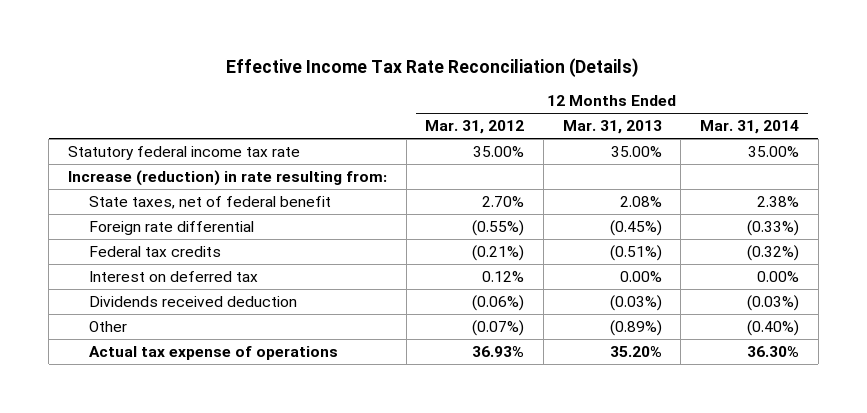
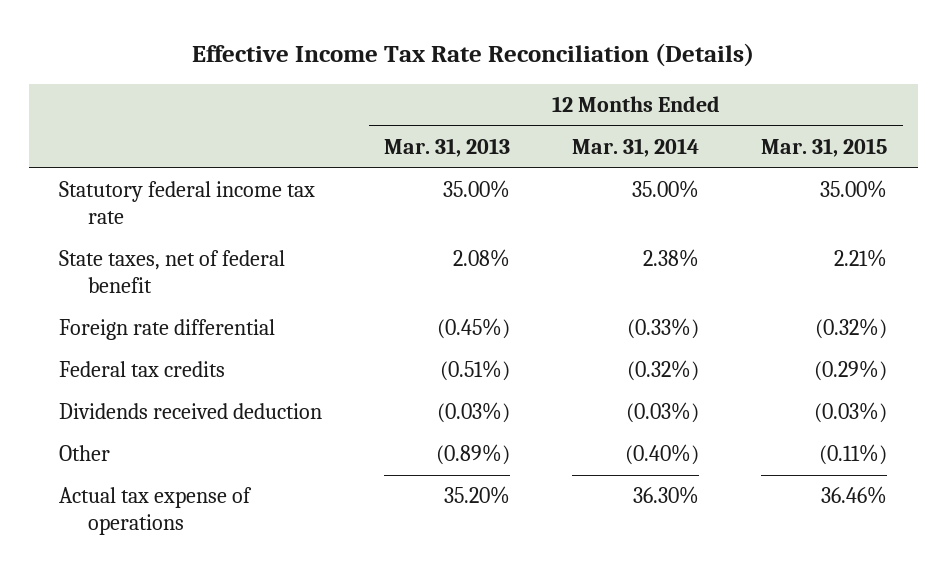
[425,120,525,135] Mar. 31, 2012 -> none
none -> [761,138,888,158] Mar. 31, 2015
[68,170,388,187] Increase (reduction) in rate resulting from: -> none
[89,271,259,283] Interest on deferred tax -> none

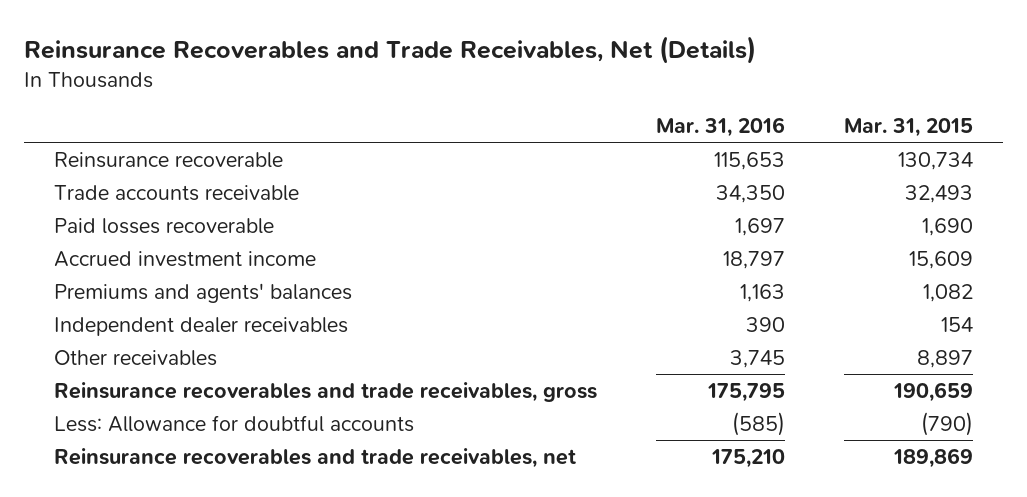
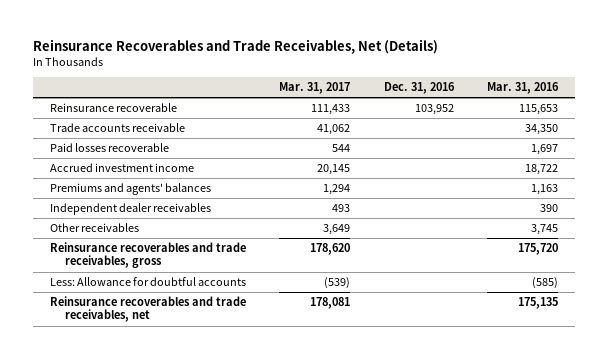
[844,117,974,137] Mar. 31, 2015 -> none
none -> [279,81,351,94] Mar. 31, 2017
none -> [383,81,455,94] Dec. 31, 2016
[722,251,785,270] 18,797 -> [525,164,559,176] 18,722
[706,383,785,403] 175,795 -> [518,243,559,256] 175,720
[710,449,785,469] 175,210 -> [518,297,559,310] 175,135

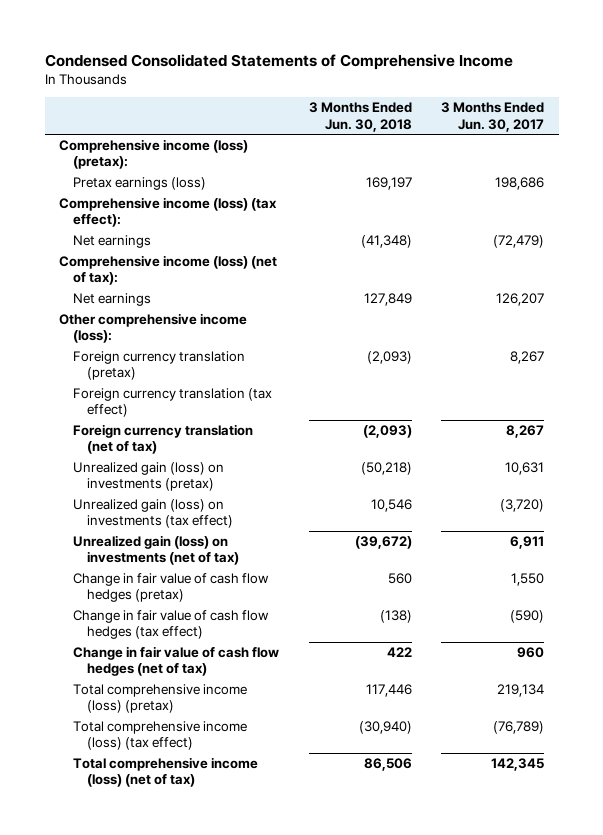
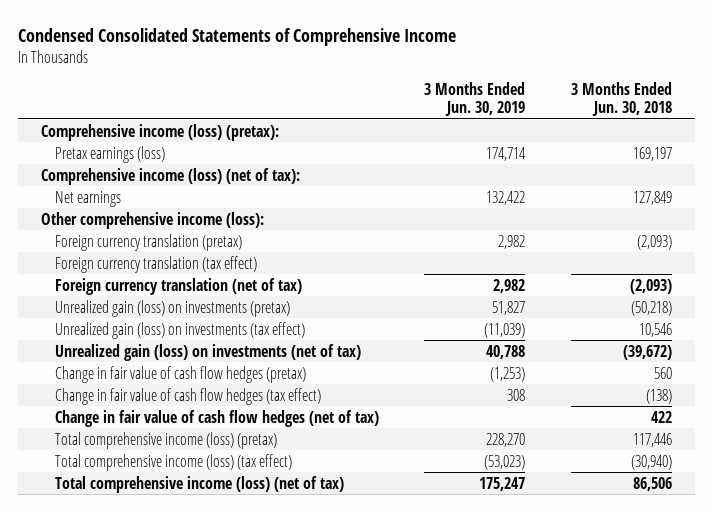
[440,102,544,132] 3 Months Ended Jun. 30, 2017 -> none
none -> [424,81,526,117] 3 Months Ended Jun. 30, 2019
[59,197,278,228] Comprehensive income (loss) (tax effect): -> none
[73,235,152,249] Net earnings -> none

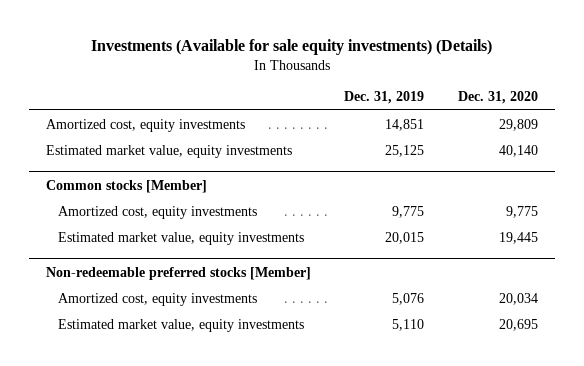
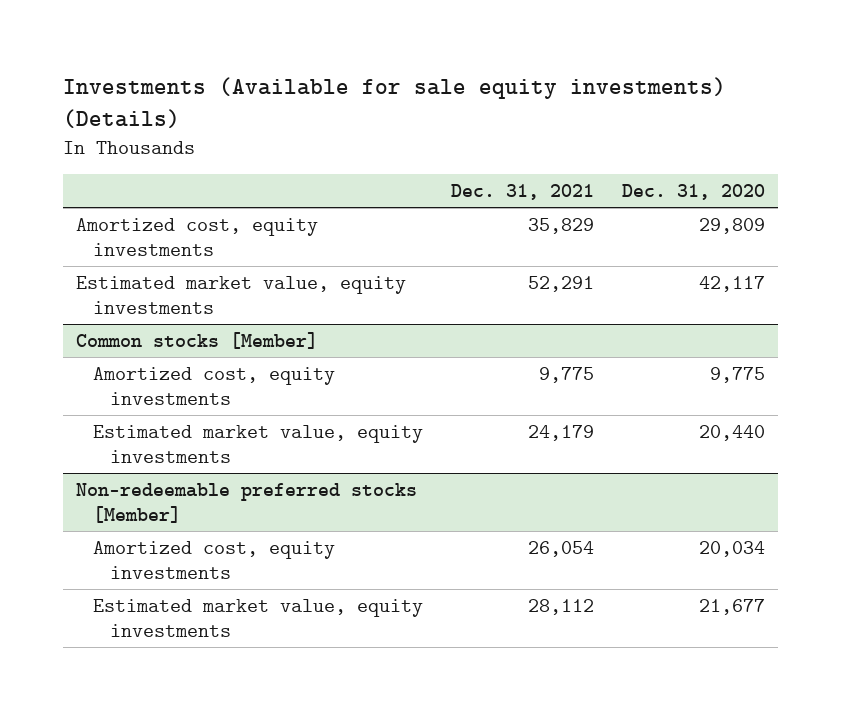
[344,91,425,105] Dec. 31, 2019 -> none
none -> [451,183,595,200] Dec. 31, 2021
[498,144,538,157] 40,140 -> [698,275,765,292] 42,117
[498,231,538,244] 19,445 -> [698,424,765,441] 20,440
[498,318,538,331] 20,695 -> [698,598,765,615] 21,677

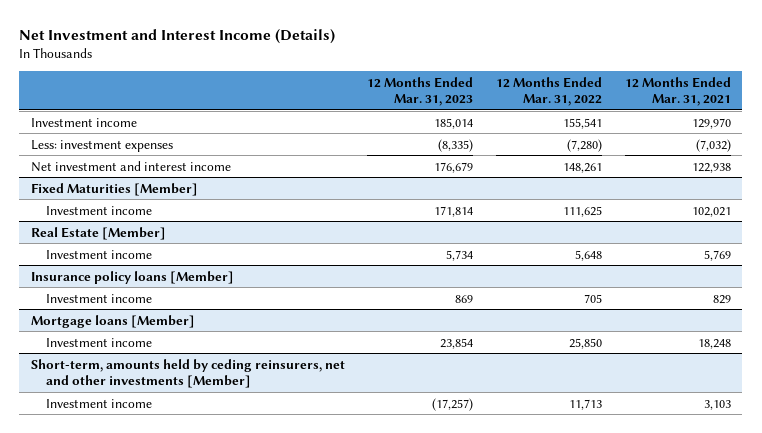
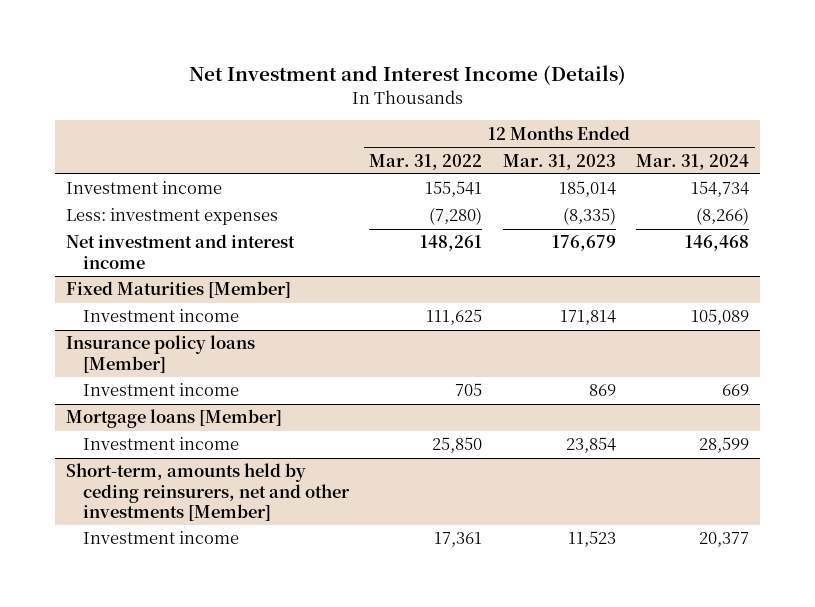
[624,76,731,106] 12 Months Ended Mar. 31, 2021 -> none
none -> [636,153,750,170] Mar. 31, 2024
[30,226,166,240] Real Estate [Member] -> none
[46,249,153,259] Investment income -> none
[432,397,474,411] (17,257) -> [567,531,616,548] 11,523
[569,398,603,410] 11,713 -> [434,532,483,548] 17,361

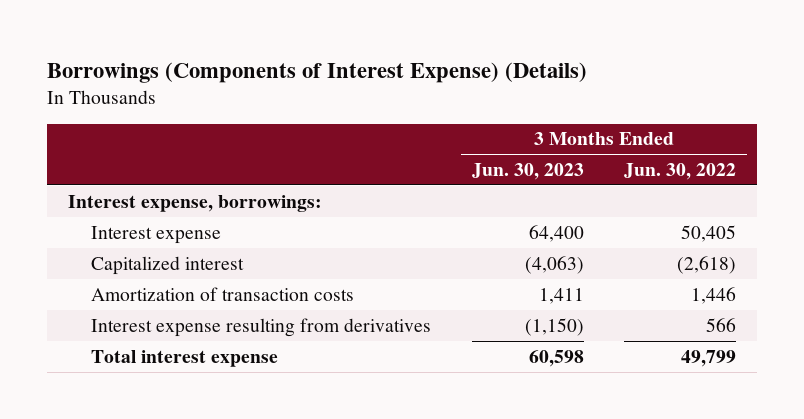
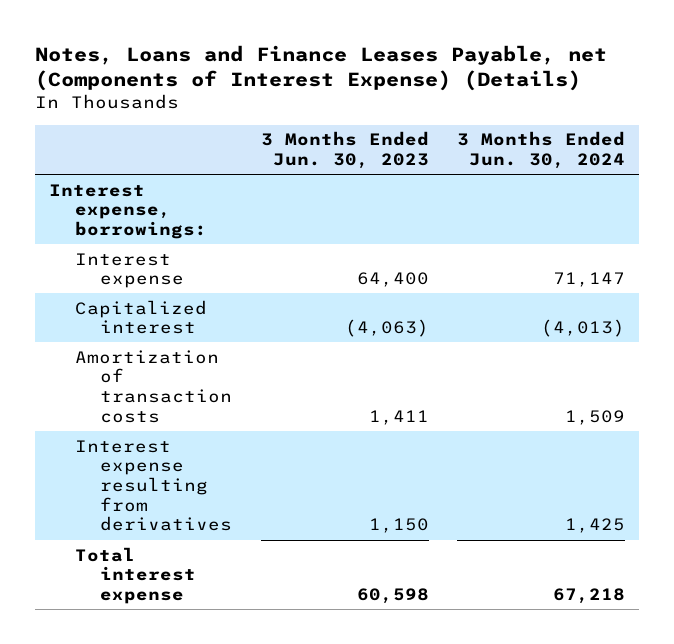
[47,61,588,83] Borrowings (Components of Interest Expense) (Details) -> [35,44,608,92] Notes, Loans and Finance Leases Payable, net (Components of Interest Expense) (Details)
[624,162,737,180] Jun. 30, 2022 -> none
none -> [457,131,626,170] 3 Months Ended Jun. 30, 2024
[524,317,584,336] (1,150) -> [368,518,429,534] 1,150

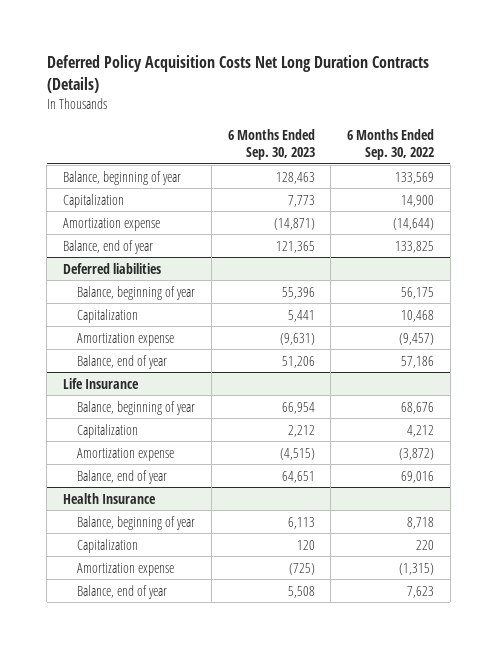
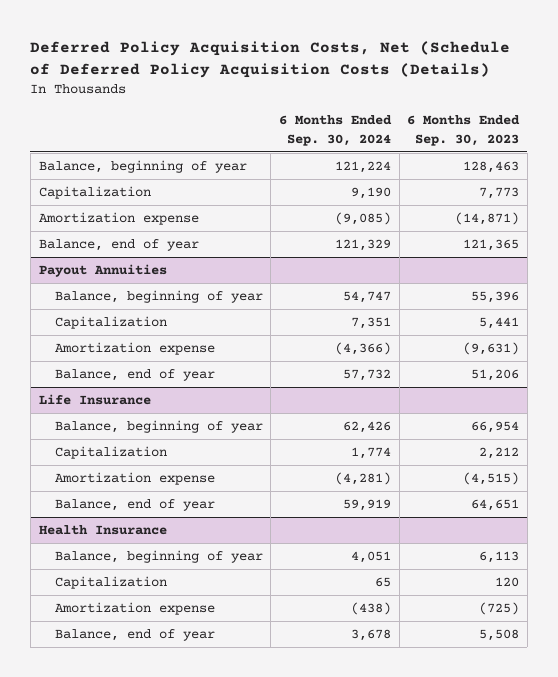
[46,55,429,94] Deferred Policy Acquisition Costs Net Long Duration Contracts (Details) -> [30,41,511,79] Deferred Policy Acquisition Costs, Net (Schedule of Deferred Policy Acquisition Costs (Details)
[347,128,435,161] 6 Months Ended Sep. 30, 2022 -> none
none -> [278,115,392,146] 6 Months Ended Sep. 30, 2024
[62,262,161,274] Deferred liabilities -> [38,263,167,277] Payout Annuities

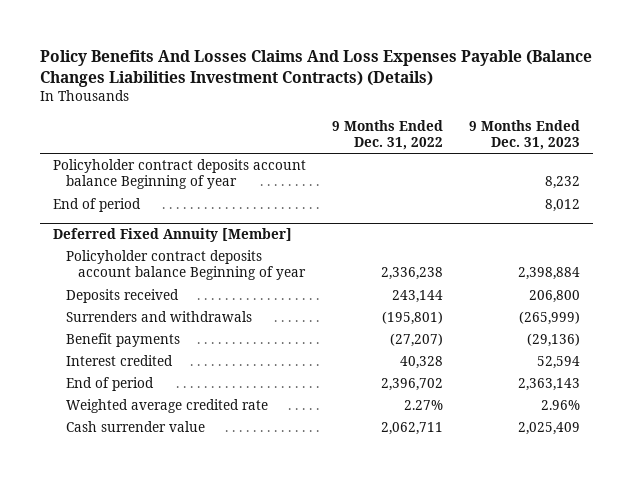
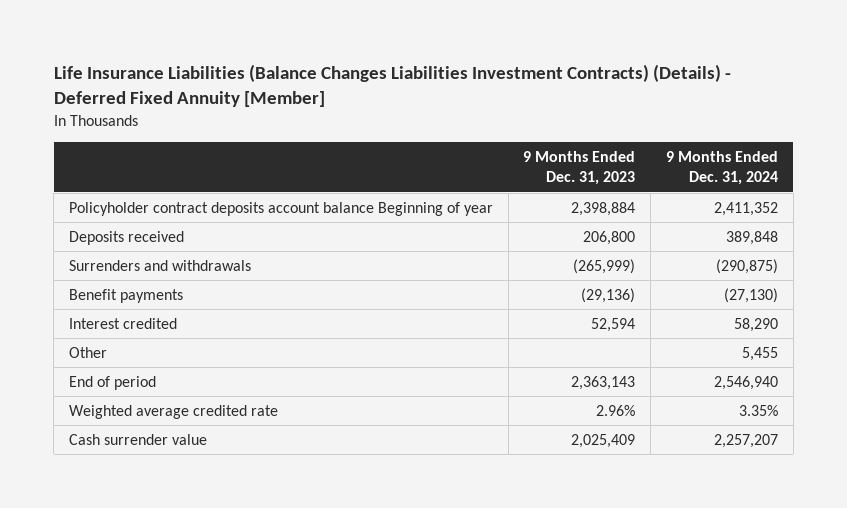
[40,49,593,87] Policy Benefits And Losses Claims And Loss Expenses Payable (Balance Changes Liabilities Investment Contracts) (Details) -> [53,63,731,107] Life Insurance Liabilities (Balance Changes Liabilities Investment Contracts) (Details) - Deferred Fixed Annuity [Member]
[331,119,443,151] 9 Months Ended Dec. 31, 2022 -> none
none -> [665,150,778,186] 9 Months Ended Dec. 31, 2024
[53,159,307,190] Policyholder contract deposits account balance Beginning of year -> none
[53,198,142,213] End of period -> none
[53,228,293,243] Deferred Fixed Annuity [Member] -> none
none -> [68,346,107,358] Other

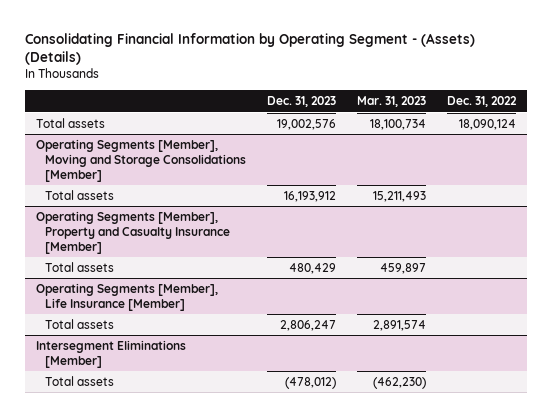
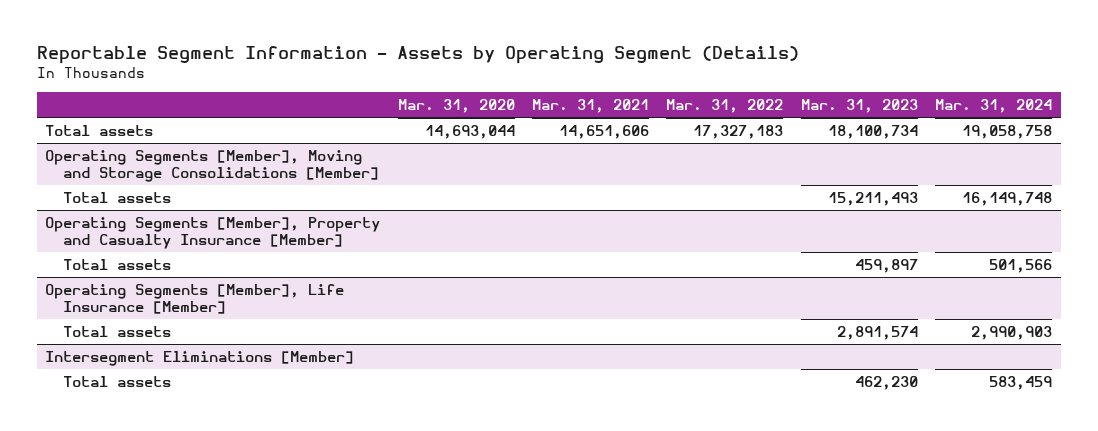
[25,32,476,66] Consolidating Financial Information by Operating Segment - (Assets) (Details) -> [36,45,799,64] Reportable Segment Information - Assets by Operating Segment (Details)
[267,96,337,108] Dec. 31, 2023 -> none
[447,96,518,108] Dec. 31, 2022 -> none
none -> [397,99,515,114] Mar. 31, 2020
none -> [532,99,650,114] Mar. 31, 2021
none -> [666,99,784,114] Mar. 31, 2022
none -> [935,99,1053,114] Mar. 31, 2024
[373,376,427,389] (462,230) -> [854,376,918,391] 462,230

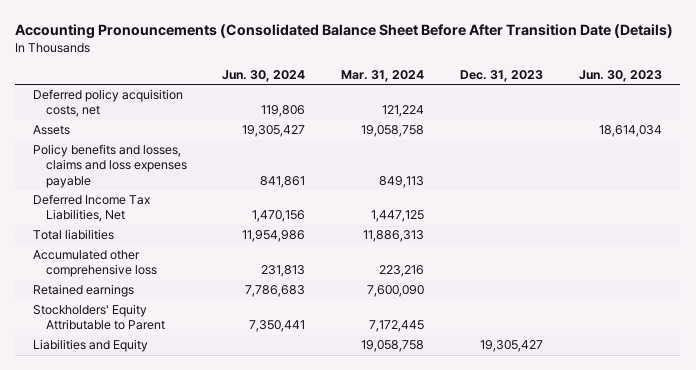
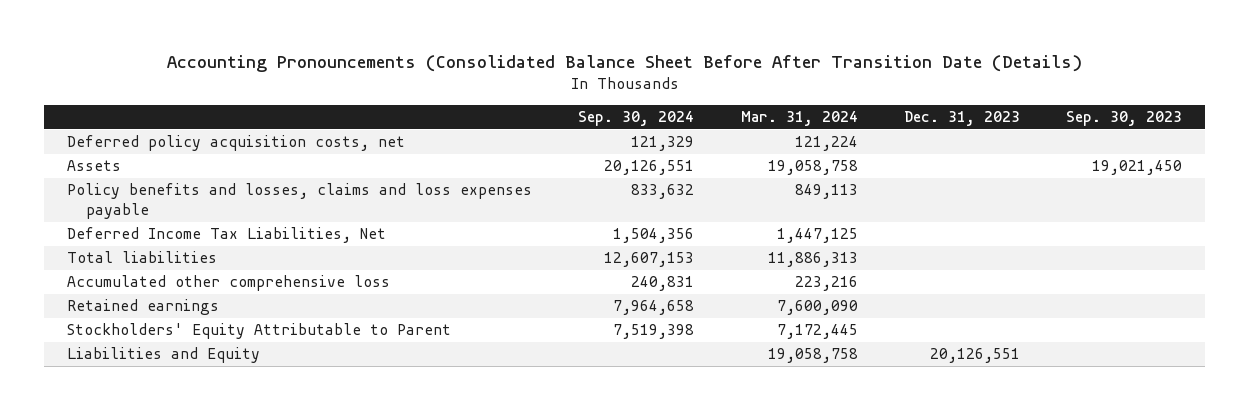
[222,69,306,82] Jun. 30, 2024 -> none
[579,69,663,82] Jun. 30, 2023 -> none
none -> [578,111,695,127] Sep. 30, 2024
none -> [1066,111,1183,127] Sep. 30, 2023
[480,340,544,353] 19,305,427 -> [929,348,1020,364] 20,126,551

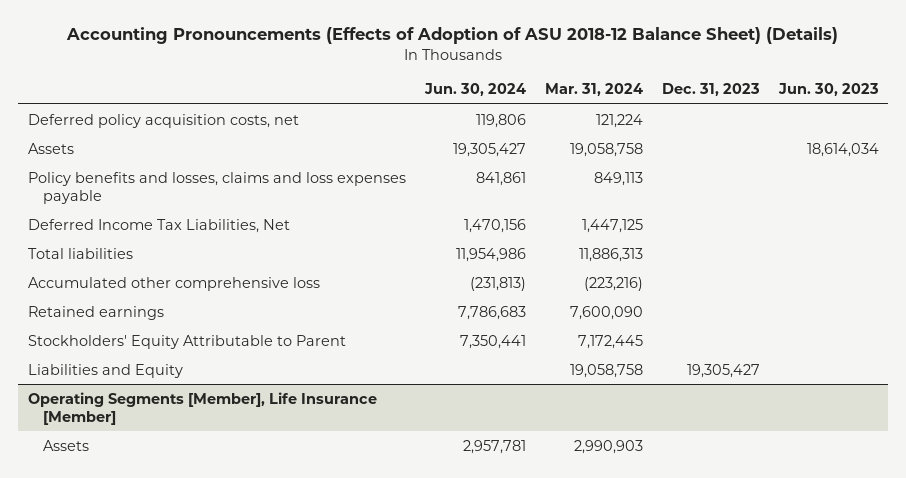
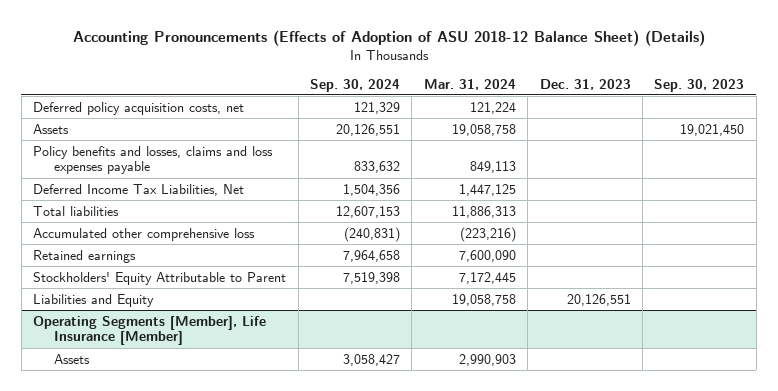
[423,83,526,97] Jun. 30, 2024 -> none
[777,83,879,97] Jun. 30, 2023 -> none
none -> [309,78,400,92] Sep. 30, 2024
none -> [654,78,745,92] Sep. 30, 2023
[686,363,760,378] 19,305,427 -> [566,293,631,306] 20,126,551

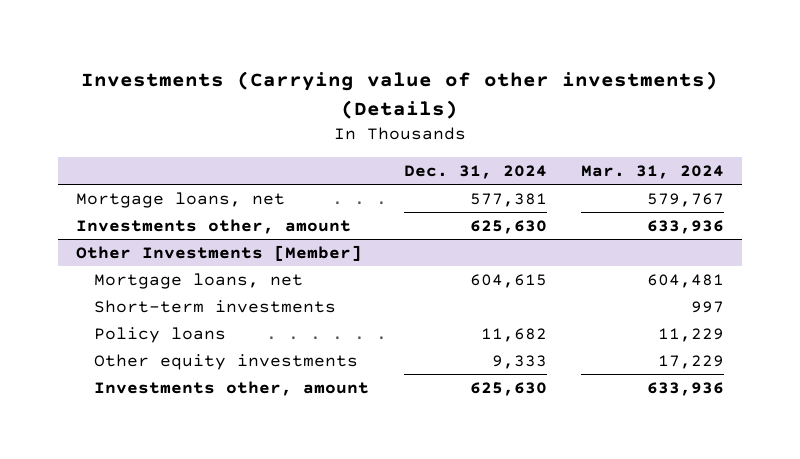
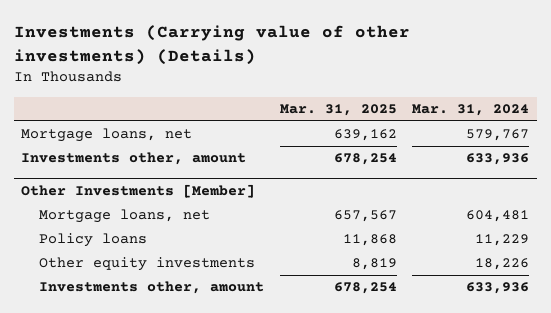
[403,165,547,180] Dec. 31, 2024 -> none
none -> [279,103,397,116] Mar. 31, 2025
[94,299,337,313] Short-term investments -> none
[658,354,725,369] 17,229 -> [475,258,530,271] 18,226

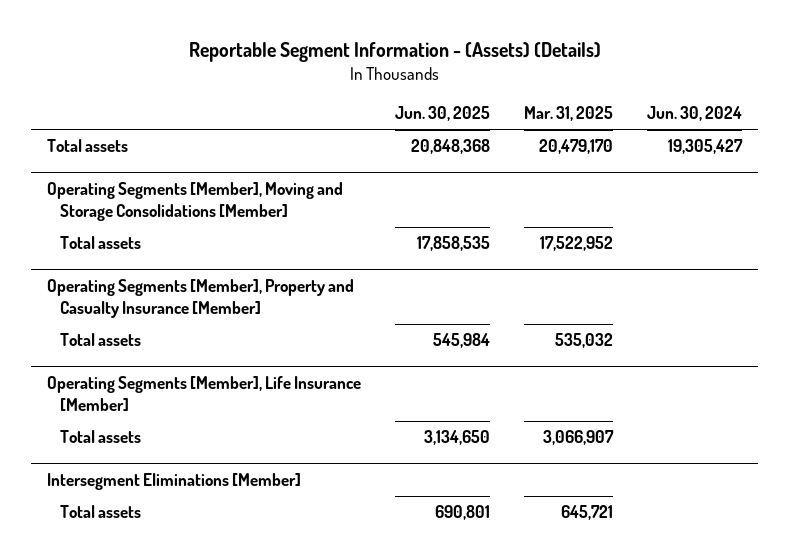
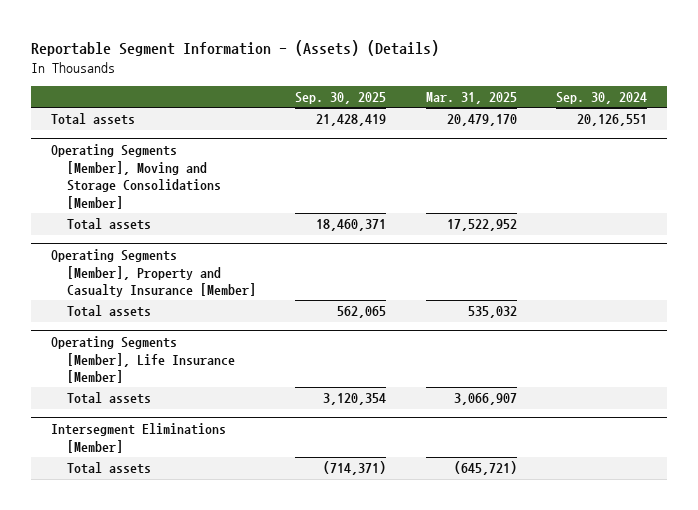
[395,106,491,122] Jun. 30, 2025 -> none
[646,106,742,122] Jun. 30, 2024 -> none
none -> [295,91,387,104] Sep. 30, 2025
none -> [556,91,648,104] Sep. 30, 2024
[560,505,613,521] 645,721 -> [453,461,517,476] (645,721)

